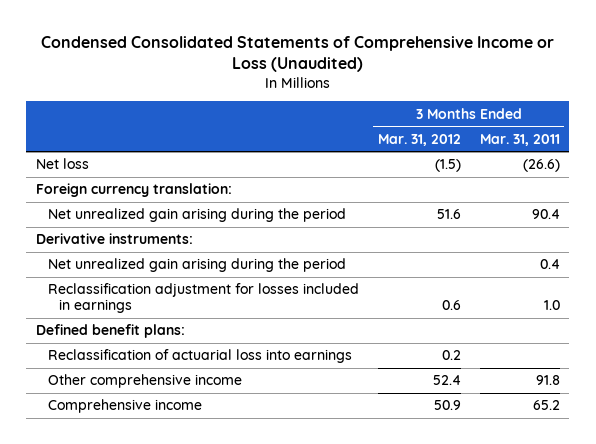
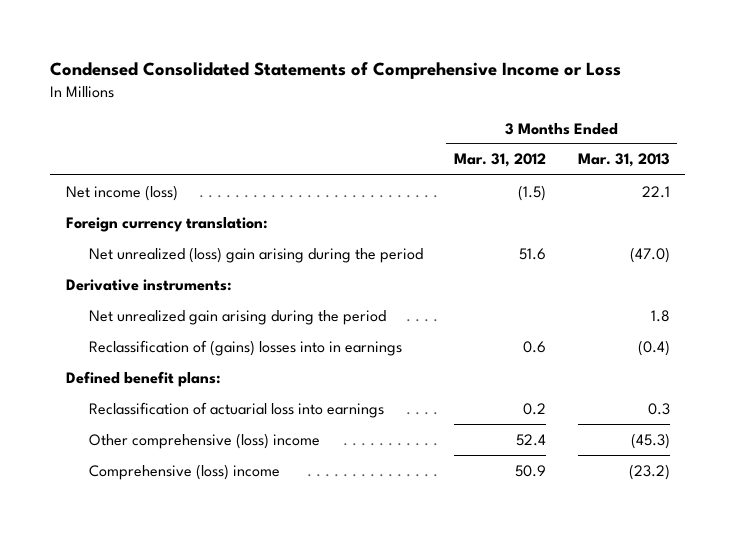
[40,35,554,73] Condensed Consolidated Statements of Comprehensive Income or Loss (Unaudited) -> [49,61,621,79] Condensed Consolidated Statements of Comprehensive Income or Loss
[479,133,560,146] Mar. 31, 2011 -> none
none -> [577,153,670,168] Mar. 31, 2013
[35,158,89,170] Net loss -> [65,184,178,201] Net income (loss)
[47,208,346,223] Net unrealized gain arising during the period -> [88,246,423,263] Net unrealized (loss) gain arising during the period
[47,283,359,314] Reclassification adjustment for losses included in earnings -> none
none -> [88,339,402,356] Reclassification of (gains) losses into in earnings
[47,374,242,389] Other comprehensive income -> [88,432,320,449] Other comprehensive (loss) income
[47,399,202,414] Comprehensive income -> [88,463,280,480] Comprehensive (loss) income

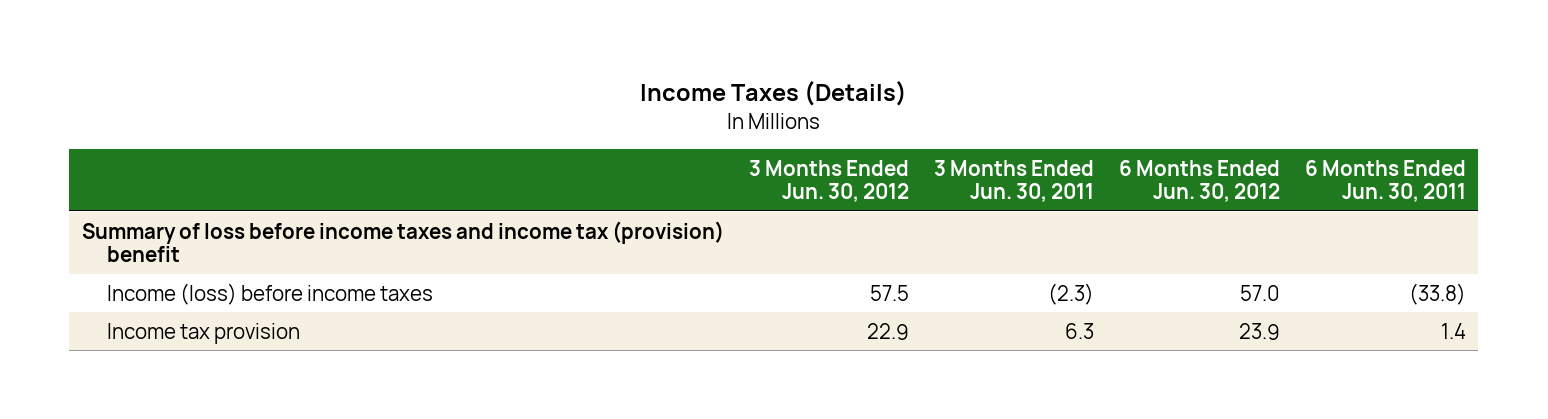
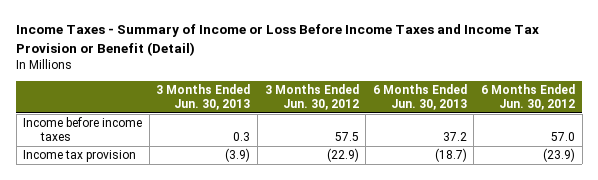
[639,81,907,107] Income Taxes (Details) -> [16,24,540,56] Income Taxes - Summary of Income or Loss Before Income Taxes and Income Tax Provision or Benefit (Detail)
[933,159,1094,203] 3 Months Ended Jun. 30, 2011 -> none
[1304,159,1466,203] 6 Months Ended Jun. 30, 2011 -> none
none -> [156,83,251,110] 3 Months Ended Jun. 30, 2013
none -> [372,83,467,110] 6 Months Ended Jun. 30, 2013
[81,220,724,262] Summary of loss before income taxes and income tax (provision) benefit -> none
[107,282,434,305] Income (loss) before income taxes -> [23,117,143,142] Income before income taxes
[866,322,909,340] 22.9 -> [326,148,359,163] (22.9)
[1238,322,1280,340] 23.9 -> [542,148,575,163] (23.9)

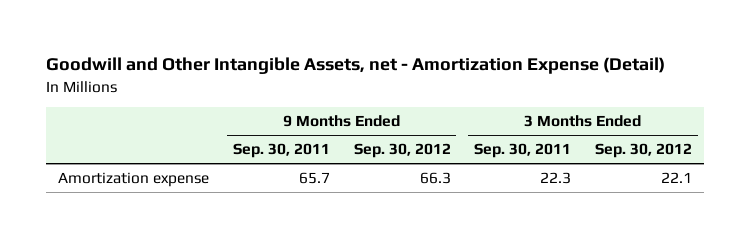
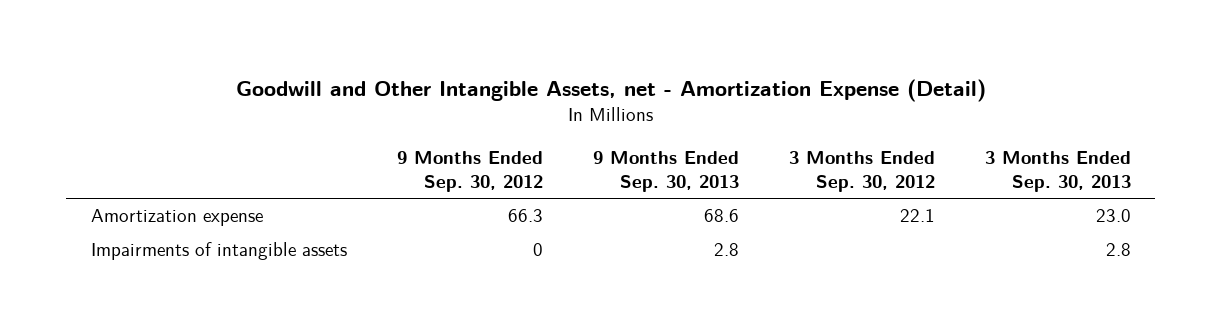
[232,143,330,159] Sep. 30, 2011 -> none
[474,143,572,159] Sep. 30, 2011 -> none
none -> [592,150,739,193] 9 Months Ended Sep. 30, 2013
none -> [984,150,1131,193] 3 Months Ended Sep. 30, 2013
none -> [91,242,348,261] Impairments of intangible assets

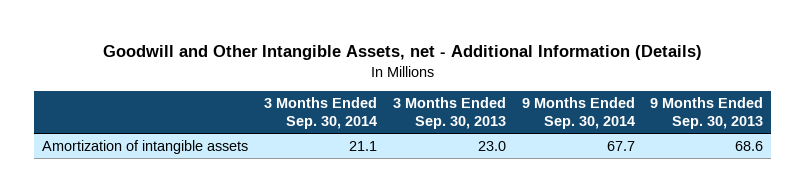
[235,78,986,102] Goodwill and Other Intangible Assets, net - Amortization Expense (Detail) -> [102,44,702,60] Goodwill and Other Intangible Assets, net - Additional Information (Details)
[397,150,544,193] 9 Months Ended Sep. 30, 2012 -> none
[788,150,935,193] 3 Months Ended Sep. 30, 2012 -> none
none -> [264,97,378,130] 3 Months Ended Sep. 30, 2014
none -> [521,97,635,130] 9 Months Ended Sep. 30, 2014
[91,242,348,261] Impairments of intangible assets -> none
[91,209,264,227] Amortization expense -> [42,139,249,154] Amortization of intangible assets

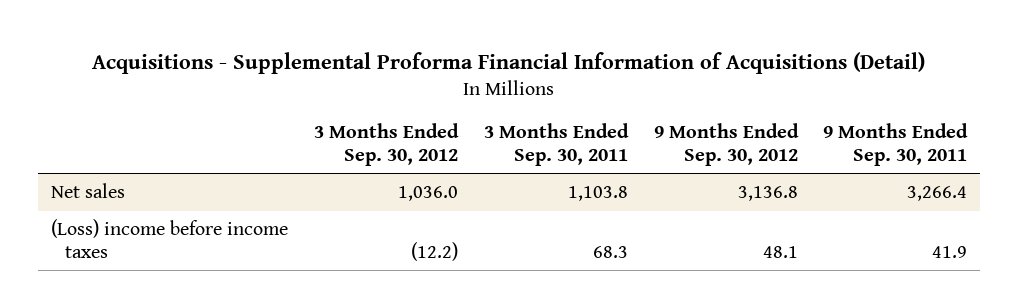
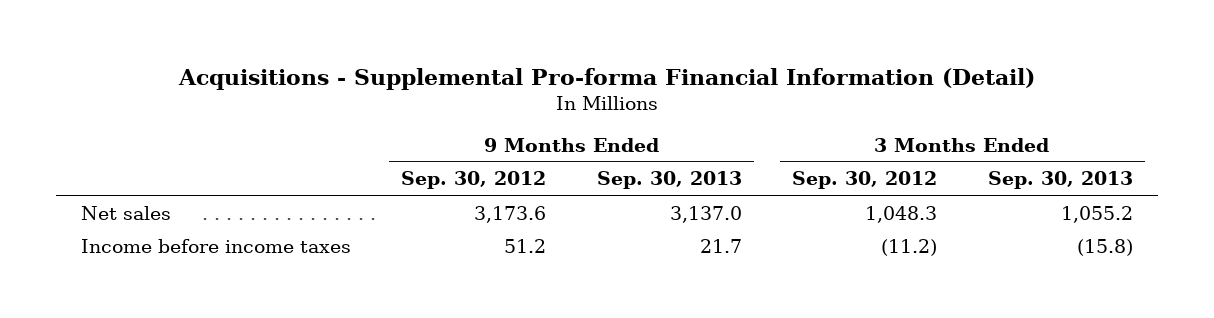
[92,51,926,74] Acquisitions - Supplemental Proforma Financial Information of Acquisitions (Detail) -> [177,67,1035,90] Acquisitions - Supplemental Pro-forma Financial Information (Detail)
[483,123,629,167] 3 Months Ended Sep. 30, 2011 -> none
[823,123,969,167] 9 Months Ended Sep. 30, 2011 -> none
none -> [596,171,742,190] Sep. 30, 2013
none -> [987,171,1133,190] Sep. 30, 2013
[398,186,459,202] 1,036.0 -> [865,205,938,223] 1,048.3
[737,186,798,202] 3,136.8 -> [474,205,547,223] 3,173.6
[51,219,289,259] (Loss) income before income taxes -> [80,238,351,253] Income before income taxes
[411,242,459,262] (12.2) -> [881,238,938,256] (11.2)
[762,246,798,259] 48.1 -> [504,238,547,253] 51.2

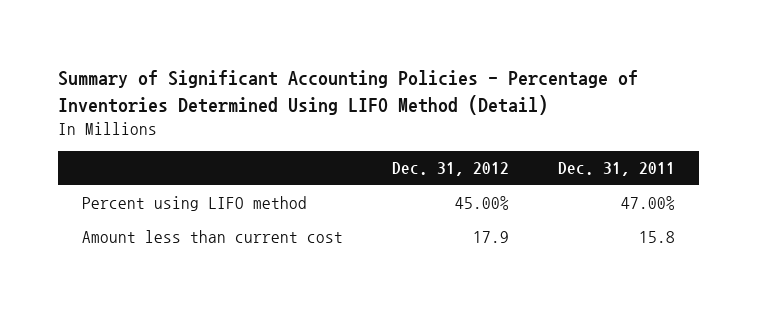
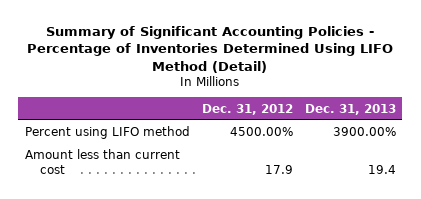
[557,162,675,177] Dec. 31, 2011 -> none
none -> [305,103,397,115] Dec. 31, 2013
[455,196,510,211] 45.00% -> [229,127,293,137] 4500.00%

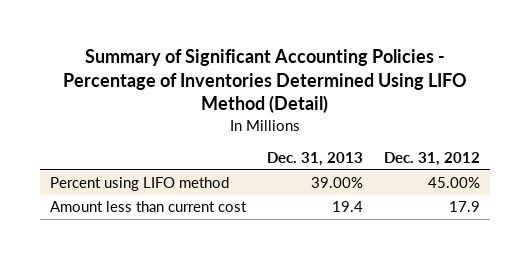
[229,127,293,137] 4500.00% -> [427,177,480,189] 45.00%
[333,127,397,137] 3900.00% -> [311,177,364,189] 39.00%

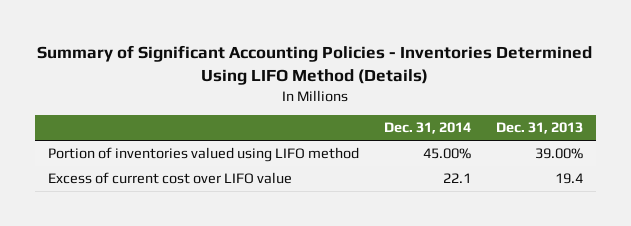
[63,49,468,114] Summary of Significant Accounting Policies - Percentage of Inventories Determined Using LIFO Method (Detail) -> [37,44,593,85] Summary of Significant Accounting Policies - Inventories Determined Using LIFO Method (Details)
[383,152,480,167] Dec. 31, 2012 -> none
none -> [383,122,471,135] Dec. 31, 2014
[50,177,230,192] Percent using LIFO method -> [47,147,359,163] Portion of inventories valued using LIFO method
[50,201,248,213] Amount less than current cost -> [47,172,292,185] Excess of current cost over LIFO value

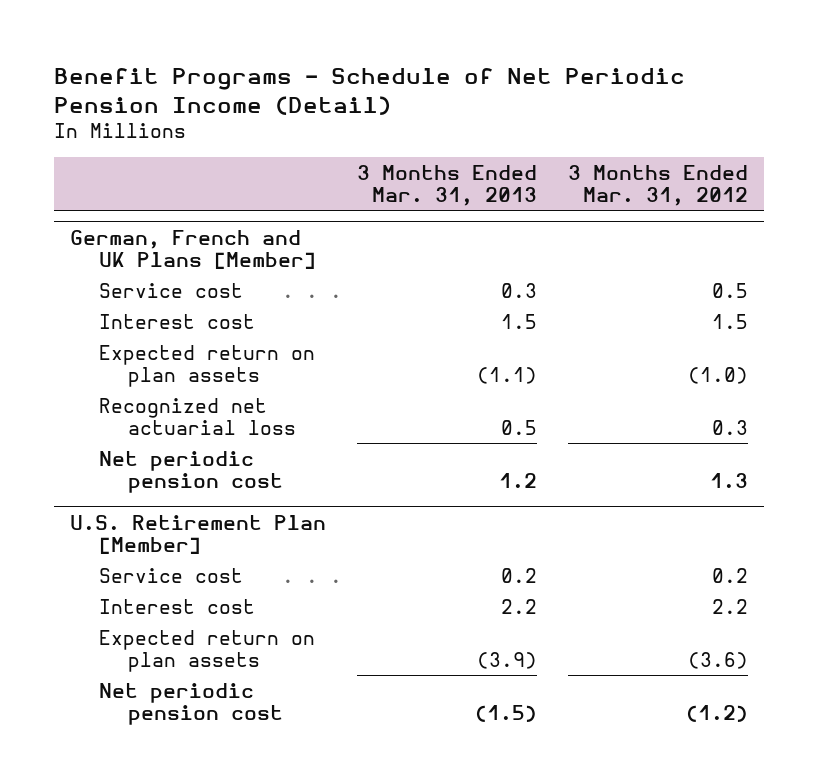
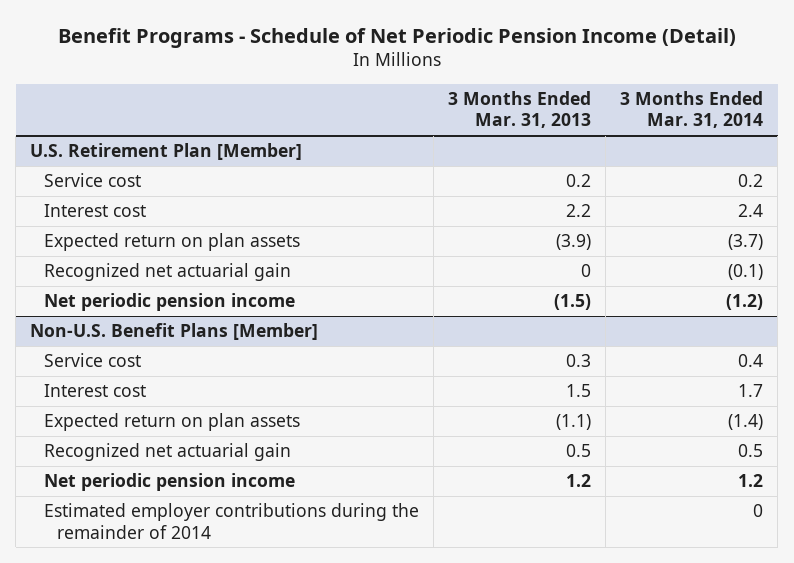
[568,164,749,206] 3 Months Ended Mar. 31, 2012 -> none
none -> [620,91,764,129] 3 Months Ended Mar. 31, 2014
[70,229,316,269] German, French and UK Plans [Member] -> none
[98,282,243,298] Service cost -> none
[98,313,255,329] Interest cost -> none
[98,344,315,387] Expected return on plan assets -> none
[98,397,296,435] Recognized net actuarial loss -> none
[98,450,283,493] Net periodic pension cost -> none
none -> [43,263,291,282] Recognized net actuarial gain
[98,682,283,725] Net periodic pension cost -> [43,293,295,312] Net periodic pension income
none -> [30,323,319,341] Non-U.S. Benefit Plans [Member]
none -> [43,353,141,368] Service cost
none -> [43,384,146,398] Interest cost
none -> [43,413,300,432] Expected return on plan assets
none -> [43,443,291,462] Recognized net actuarial gain
none -> [43,473,295,492] Net periodic pension income
none -> [43,503,419,539] Estimated employer contributions during the remainder of 2014

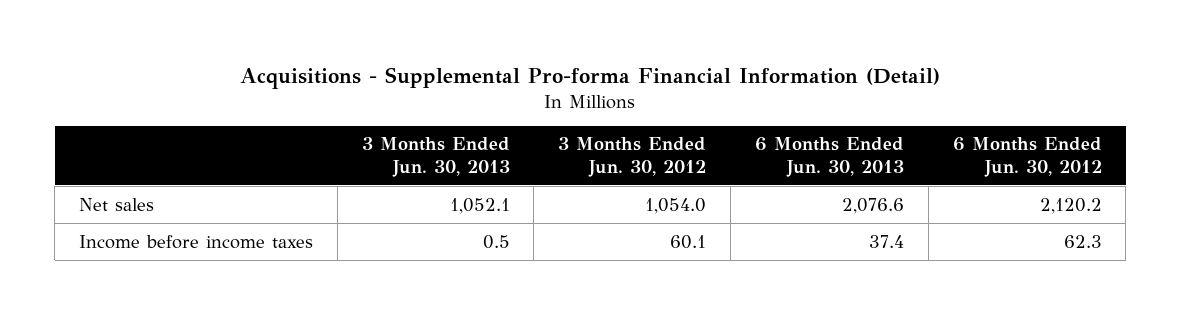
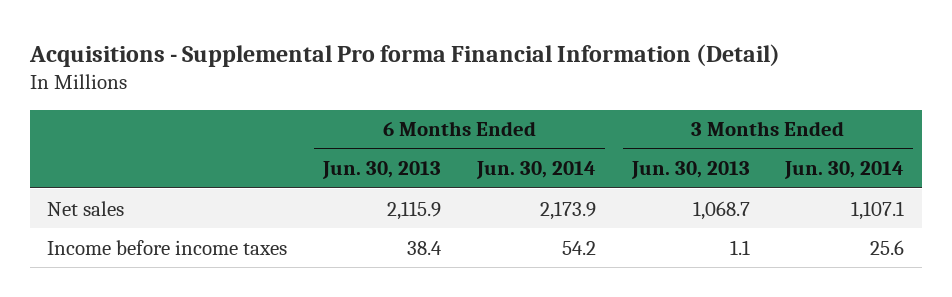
[240,66,941,89] Acquisitions - Supplemental Pro-forma Financial Information (Detail) -> [28,43,780,67] Acquisitions - Supplemental Pro forma Financial Information (Detail)
[558,137,707,178] 3 Months Ended Jun. 30, 2012 -> none
[952,137,1102,178] 6 Months Ended Jun. 30, 2012 -> none
none -> [475,161,596,180] Jun. 30, 2014
none -> [784,161,905,180] Jun. 30, 2014
[449,197,510,214] 1,052.1 -> [692,200,750,220] 1,068.7
[841,197,904,214] 2,076.6 -> [387,200,442,220] 2,115.9
[482,234,510,249] 0.5 -> [729,239,750,255] 1.1
[868,234,904,248] 37.4 -> [407,240,443,255] 38.4

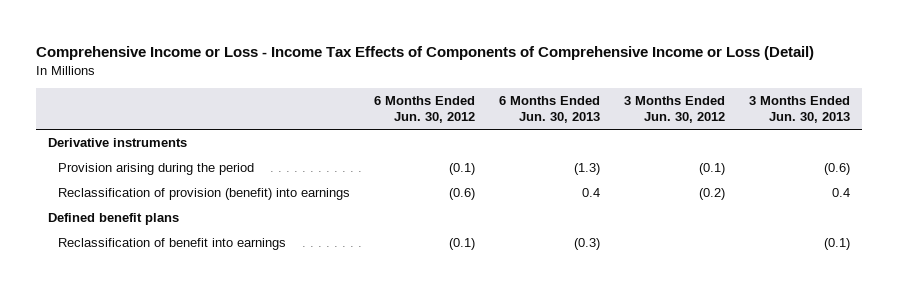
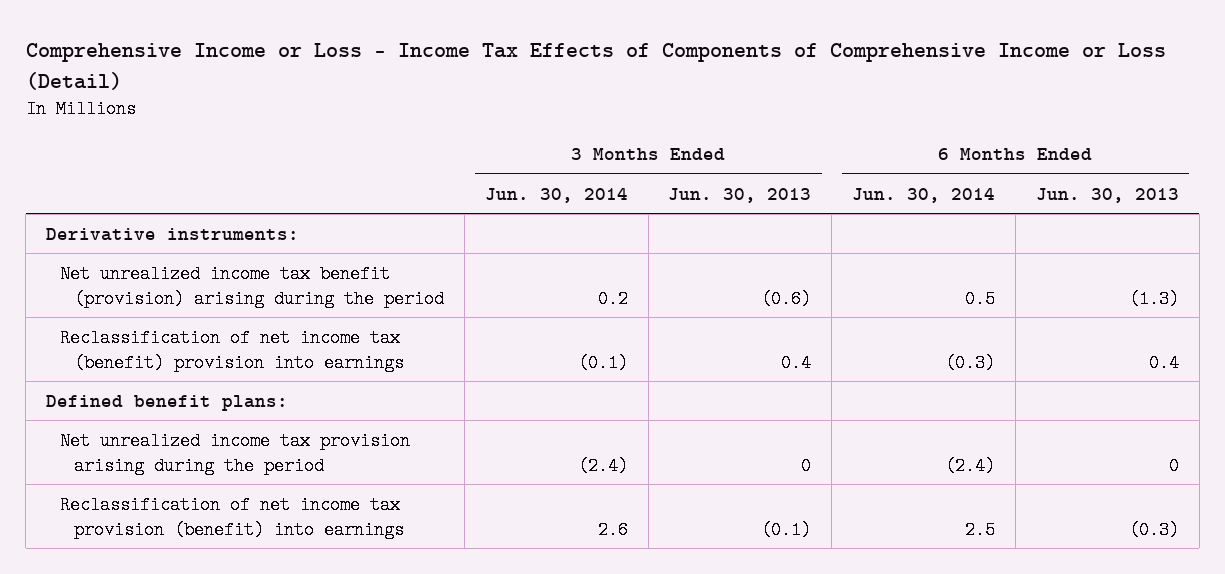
[373,95,475,124] 6 Months Ended Jun. 30, 2012 -> none
[624,95,726,124] 3 Months Ended Jun. 30, 2012 -> none
none -> [484,187,628,203] Jun. 30, 2014
none -> [852,187,996,203] Jun. 30, 2014
[48,138,188,148] Derivative instruments -> [46,227,300,241] Derivative instruments:
[57,163,254,176] Provision arising during the period -> [60,264,445,308] Net unrealized income tax benefit (provision) arising during the period
[57,188,350,201] Reclassification of provision (benefit) into earnings -> [60,328,405,372] Reclassification of net income tax (benefit) provision into earnings
[48,213,180,226] Defined benefit plans -> [46,394,289,411] Defined benefit plans:
none -> [60,431,411,475] Net unrealized income tax provision arising during the period
[57,238,286,251] Reclassification of benefit into earnings -> [60,495,405,539] Reclassification of net income tax provision (benefit) into earnings

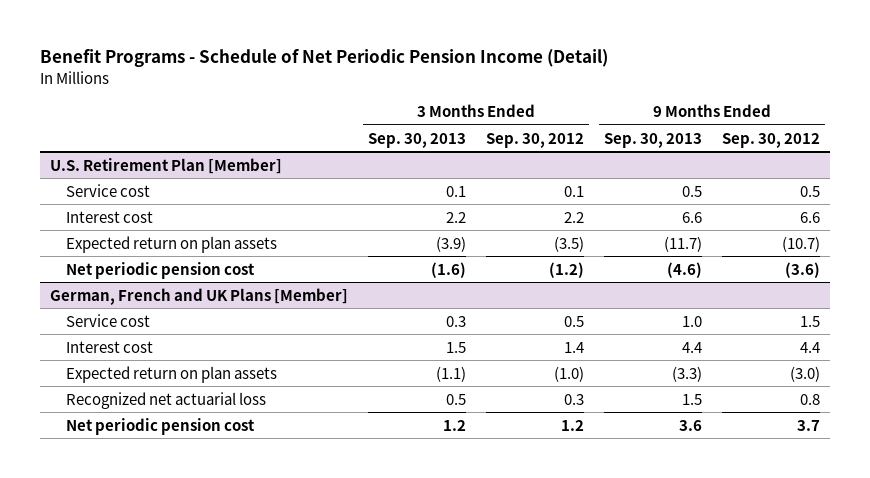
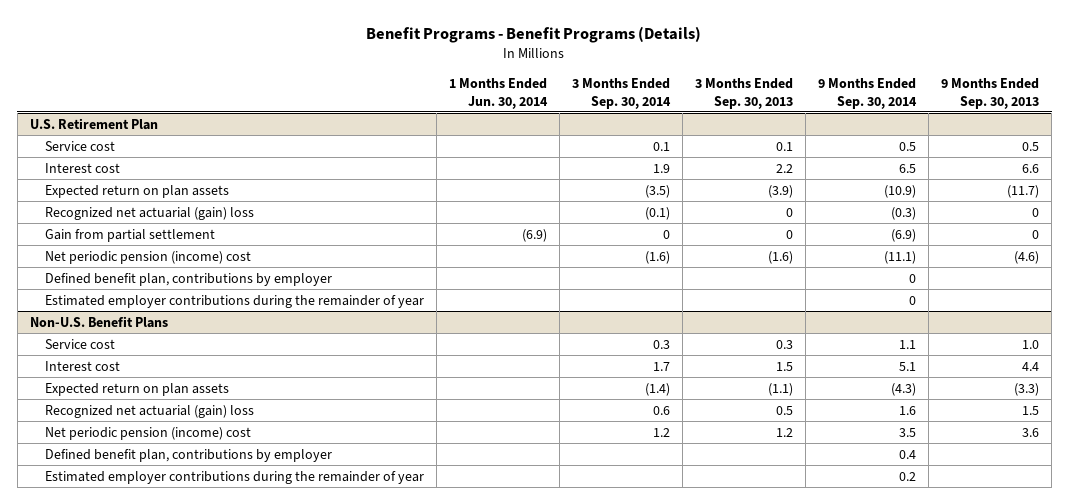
[40,49,609,68] Benefit Programs - Schedule of Net Periodic Pension Income (Detail) -> [366,26,702,44] Benefit Programs - Benefit Programs (Details)
[486,132,585,148] Sep. 30, 2012 -> none
[721,132,820,148] Sep. 30, 2012 -> none
none -> [448,78,548,109] 1 Months Ended Jun. 30, 2014
none -> [572,78,672,109] 3 Months Ended Sep. 30, 2014
none -> [818,78,918,109] 9 Months Ended Sep. 30, 2014
[50,157,283,174] U.S. Retirement Plan [Member] -> [29,117,158,130] U.S. Retirement Plan
[50,287,349,305] German, French and UK Plans [Member] -> none
none -> [44,206,254,220] Recognized net actuarial (gain) loss
none -> [44,228,215,242] Gain from partial settlement
[66,261,256,279] Net periodic pension cost -> [44,250,251,264] Net periodic pension (income) cost
none -> [44,272,332,286] Defined benefit plan, contributions by employer
none -> [44,294,424,308] Estimated employer contributions during the remainder of year
none -> [29,315,168,328] Non-U.S. Benefit Plans
[66,391,267,409] Recognized net actuarial loss -> [44,404,254,418] Recognized net actuarial (gain) loss
[66,417,256,435] Net periodic pension cost -> [44,426,251,440] Net periodic pension (income) cost
none -> [44,448,332,462] Defined benefit plan, contributions by employer
none -> [44,470,424,484] Estimated employer contributions during the remainder of year

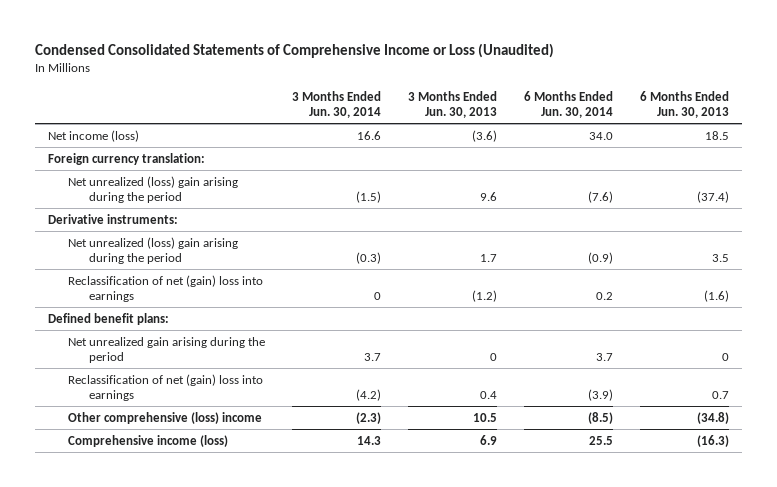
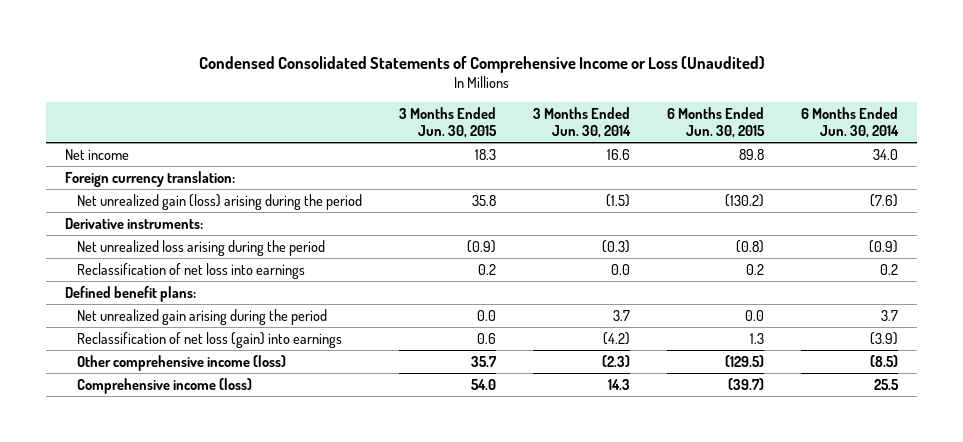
[407,90,497,119] 3 Months Ended Jun. 30, 2013 -> none
[639,90,729,119] 6 Months Ended Jun. 30, 2013 -> none
none -> [399,106,498,139] 3 Months Ended Jun. 30, 2015
none -> [667,106,766,139] 6 Months Ended Jun. 30, 2015
[48,129,140,142] Net income (loss) -> [64,148,129,160] Net income
[68,175,239,203] Net unrealized (loss) gain arising during the period -> [77,193,363,210] Net unrealized gain (loss) arising during the period
[68,236,239,264] Net unrealized (loss) gain arising during the period -> [77,239,326,256] Net unrealized loss arising during the period
[68,274,264,302] Reclassification of net (gain) loss into earnings -> [77,262,306,279] Reclassification of net loss into earnings
[374,291,382,300] 0 -> [611,263,631,275] 0.0
[68,373,264,401] Reclassification of net (gain) loss into earnings -> [77,331,343,348] Reclassification of net loss (gain) into earnings
[68,411,263,424] Other comprehensive (loss) income -> [77,354,287,371] Other comprehensive income (loss)

